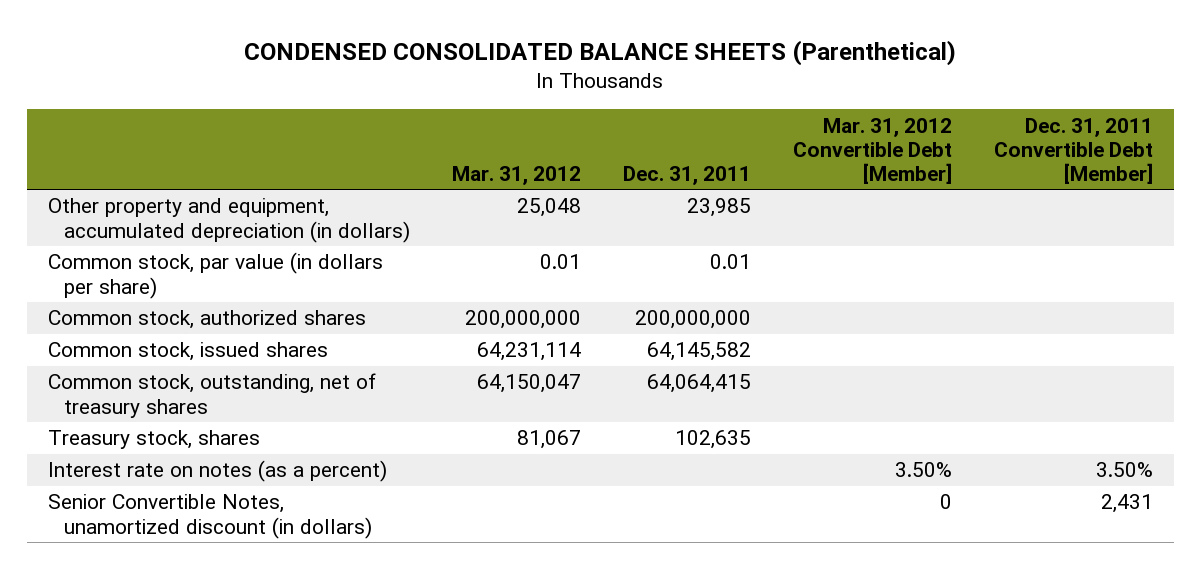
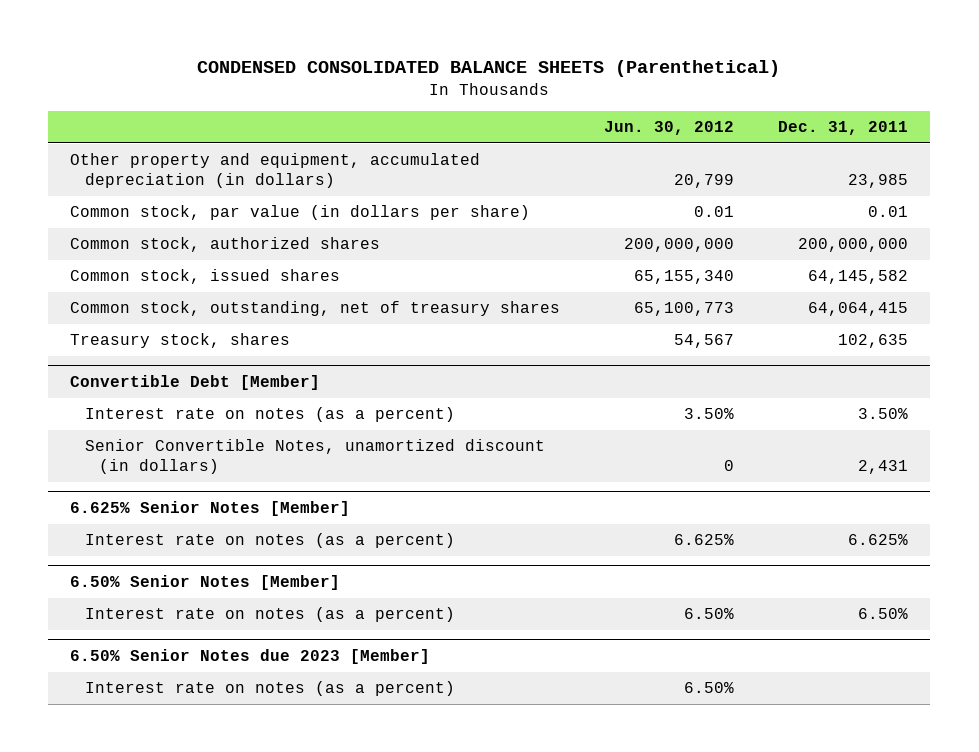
[452,166,582,186] Mar. 31, 2012 -> none
[793,117,953,185] Mar. 31, 2012 Convertible Debt [Member] -> none
[993,117,1153,185] Dec. 31, 2011 Convertible Debt [Member] -> none
none -> [604,121,735,136] Jun. 30, 2012
none -> [70,375,321,391] Convertible Debt [Member]
none -> [84,407,455,423] Interest rate on notes (as a percent)
none -> [84,439,545,474] Senior Convertible Notes, unamortized discount (in dollars)
none -> [70,501,351,517] 6.625% Senior Notes [Member]
none -> [84,533,455,549] Interest rate on notes (as a percent)
none -> [70,575,341,591] 6.50% Senior Notes [Member]
none -> [84,607,455,623] Interest rate on notes (as a percent)
none -> [70,649,431,665] 6.50% Senior Notes due 2023 [Member]
[47,494,373,539] Senior Convertible Notes, unamortized discount (in dollars) -> none

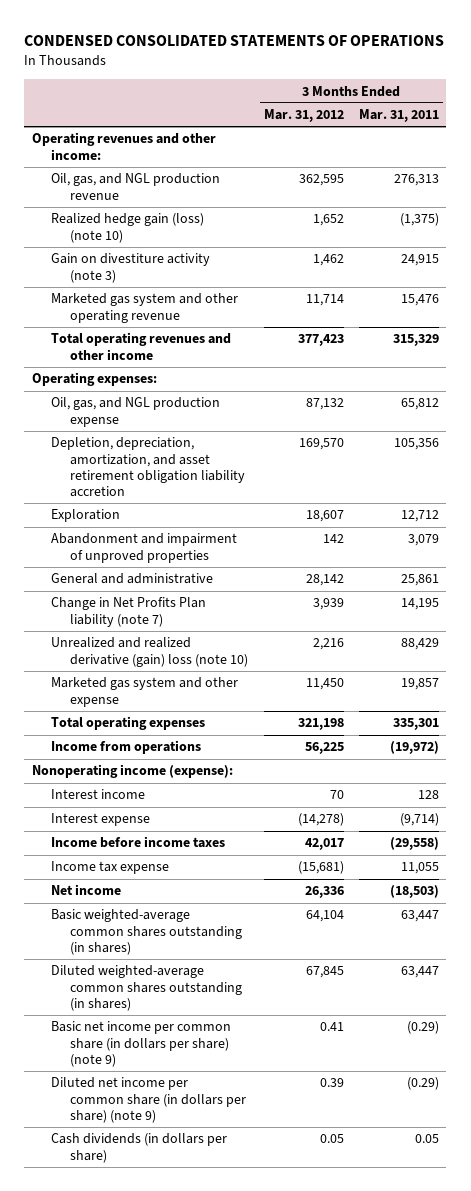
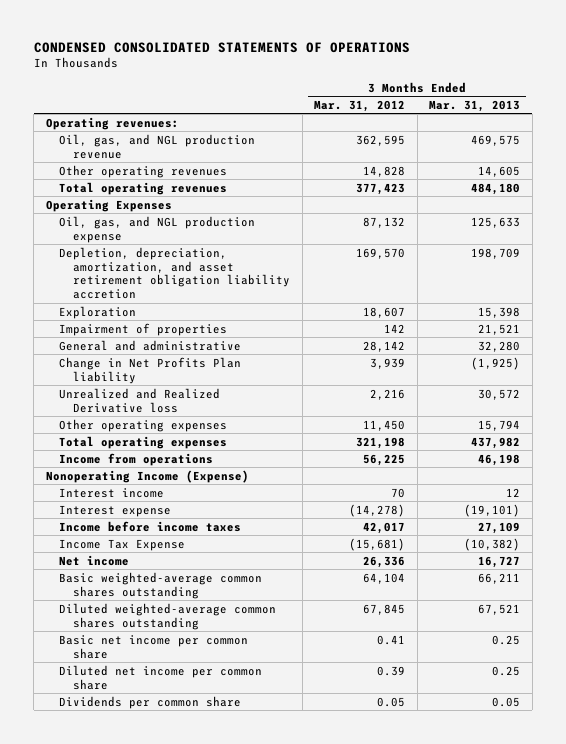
[358,109,439,123] Mar. 31, 2011 -> none
none -> [429,99,521,112] Mar. 31, 2013
[31,132,216,160] Operating revenues and other income: -> [45,116,179,130] Operating revenues:
[51,213,205,243] Realized hedge gain (loss) (note 10) -> none
[51,253,211,283] Gain on divestiture activity (note 3) -> none
[51,293,239,323] Marketed gas system and other operating revenue -> none
none -> [59,164,228,178] Other operating revenues
[51,332,232,360] Total operating revenues and other income -> [59,181,228,195] Total operating revenues
[31,372,157,387] Operating expenses: -> [45,198,172,212] Operating Expenses
[51,533,238,563] Abandonment and impairment of unproved properties -> [59,322,228,336] Impairment of properties
[51,597,207,627] Change in Net Profits Plan liability (note 7) -> [59,356,242,384] Change in Net Profits Plan liability
[51,637,249,667] Unrealized and realized derivative (gain) loss (note 10) -> [59,387,221,413] Unrealized and Realized Derivative loss
[51,677,239,707] Marketed gas system and other expense -> [59,418,228,432] Other operating expenses
[31,764,233,779] Nonoperating income (expense): -> [45,469,249,483] Nonoperating Income (Expense)
[51,861,170,875] Income tax expense -> [59,538,186,551] Income Tax Expense
[51,909,243,955] Basic weighted-average common shares outstanding (in shares) -> [59,571,263,599] Basic weighted-average common shares outstanding
[51,965,243,1011] Diluted weighted-average common shares outstanding (in shares) -> [59,602,277,630] Diluted weighted-average common shares outstanding
[51,1021,232,1067] Basic net income per common share (in dollars per share) (note 9) -> [59,634,249,659] Basic net income per common share
[51,1077,247,1123] Diluted net income per common share (in dollars per share) (note 9) -> [59,664,263,690] Diluted net income per common share
[51,1133,228,1163] Cash dividends (in dollars per share) -> [59,695,242,709] Dividends per common share

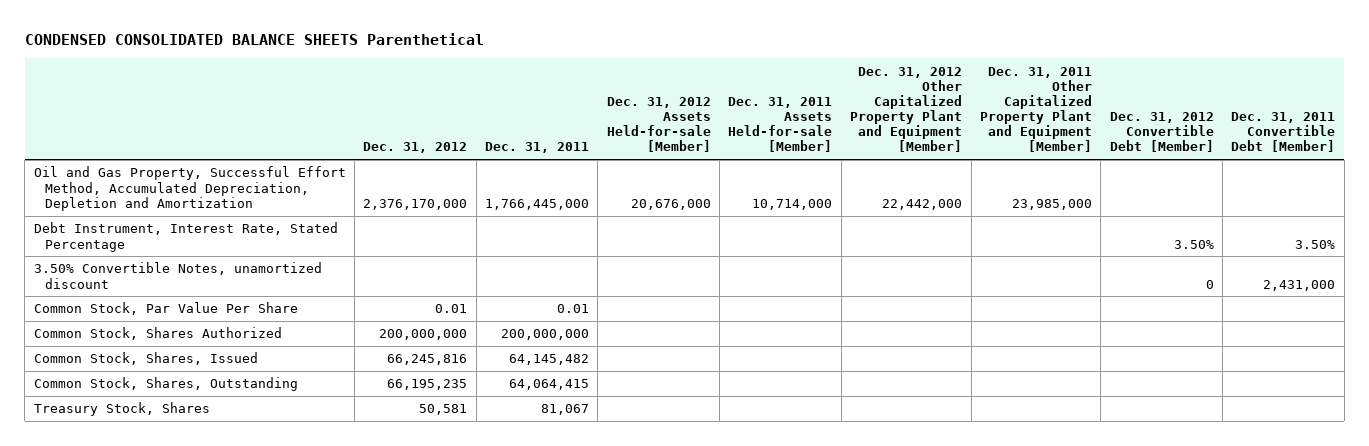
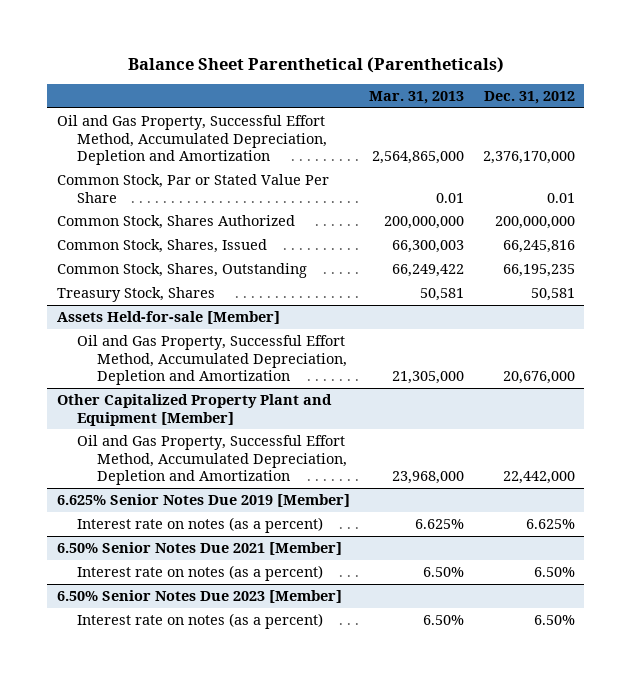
[24,33,484,46] CONDENSED CONSOLIDATED BALANCE SHEETS Parenthetical -> [127,56,504,73] Balance Sheet Parenthetical (Parentheticals)
[485,142,590,154] Dec. 31, 2011 -> none
[606,96,711,153] Dec. 31, 2012 Assets Held-for-sale [Member] -> none
[728,96,833,153] Dec. 31, 2011 Assets Held-for-sale [Member] -> none
[850,66,963,153] Dec. 31, 2012 Other Capitalized Property Plant and Equipment [Member] -> none
[979,66,1092,153] Dec. 31, 2011 Other Capitalized Property Plant and Equipment [Member] -> none
[1109,112,1214,153] Dec. 31, 2012 Convertible Debt [Member] -> none
[1231,112,1336,153] Dec. 31, 2011 Convertible Debt [Member] -> none
none -> [368,91,464,105] Mar. 31, 2013
[33,222,338,252] Debt Instrument, Interest Rate, Stated Percentage -> none
[33,262,322,289] 3.50% Convertible Notes, unamortized discount -> none
[33,302,298,316] Common Stock, Par Value Per Share -> [56,173,329,203] Common Stock, Par or Stated Value Per Share
none -> [56,310,280,324] Assets Held-for-sale [Member]
none -> [76,334,348,386] Oil and Gas Property, Successful Effort Method, Accumulated Depreciation, Depletion and Amortization
none -> [56,393,332,426] Other Capitalized Property Plant and Equipment [Member]
none -> [76,434,348,486] Oil and Gas Property, Successful Effort Method, Accumulated Depreciation, Depletion and Amortization
none -> [56,493,350,507] 6.625% Senior Notes Due 2019 [Member]
none -> [76,516,323,533] Interest rate on notes (as a percent)
none -> [56,541,342,555] 6.50% Senior Notes Due 2021 [Member]
none -> [76,564,323,581] Interest rate on notes (as a percent)
none -> [56,589,342,603] 6.50% Senior Notes Due 2023 [Member]
none -> [76,612,323,629] Interest rate on notes (as a percent)

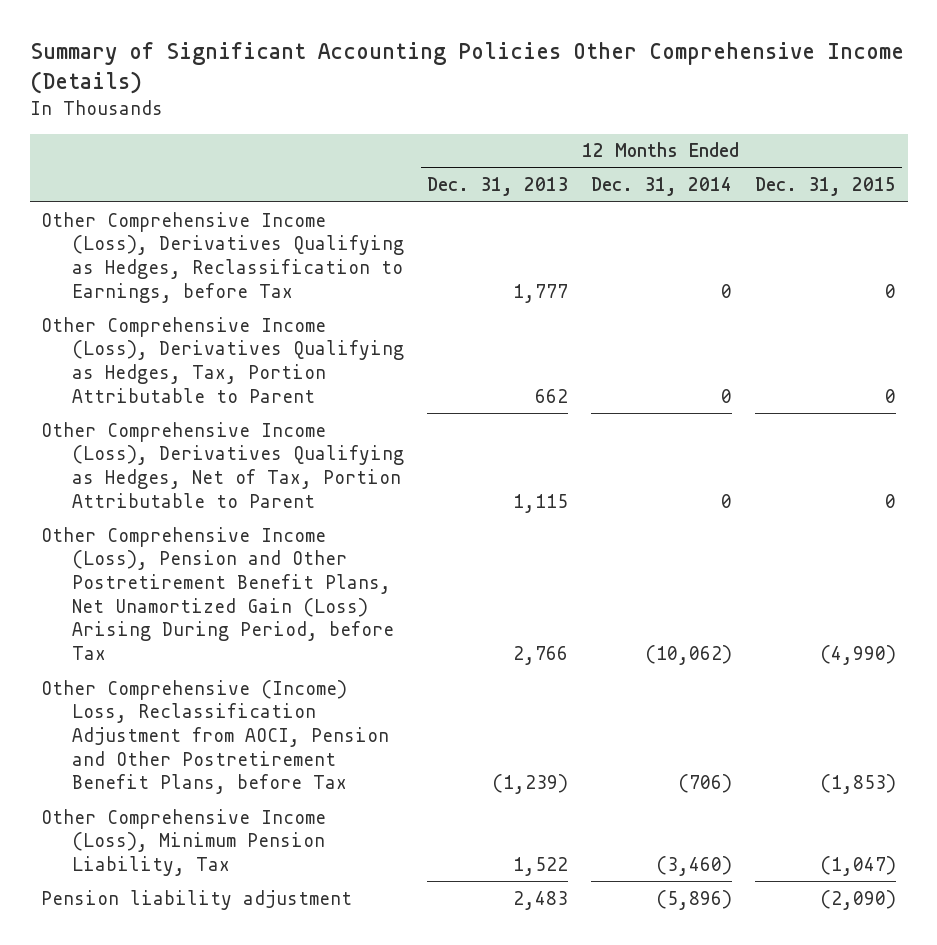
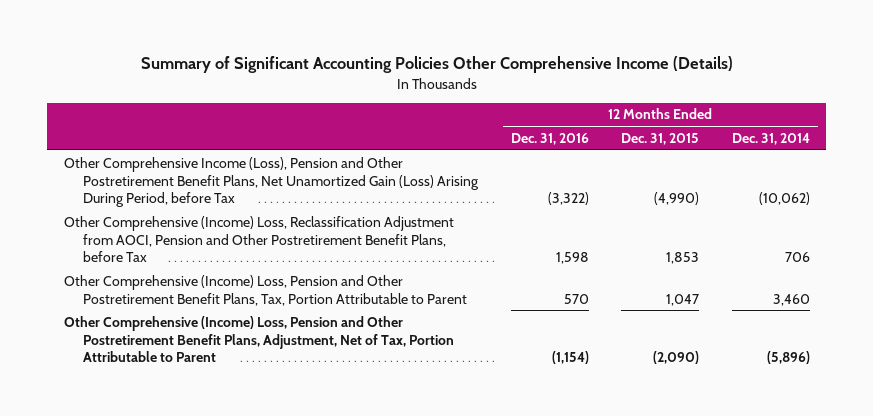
[426,177,568,197] Dec. 31, 2013 -> none
none -> [510,132,589,145] Dec. 31, 2016
[41,211,404,303] Other Comprehensive Income (Loss), Derivatives Qualifying as Hedges, Reclassification to Earnings, before Tax -> none
[41,316,404,403] Other Comprehensive Income (Loss), Derivatives Qualifying as Hedges, Tax, Portion Attributable to Parent -> none
[41,421,404,508] Other Comprehensive Income (Loss), Derivatives Qualifying as Hedges, Net of Tax, Portion Attributable to Parent -> none
[677,774,732,794] (706) -> [784,252,810,263] 706
[820,774,897,795] (1,853) -> [666,252,700,265] 1,853
[41,808,327,877] Other Comprehensive Income (Loss), Minimum Pension Liability, Tax -> [63,274,468,306] Other Comprehensive (Income) Loss, Pension and Other Postretirement Benefit Plans, Tax, Portion Attributable to Parent
[655,856,732,877] (3,460) -> [772,293,810,306] 3,460
[820,856,897,877] (1,047) -> [666,293,700,306] 1,047
[41,889,353,910] Pension liability adjustment -> [63,315,455,363] Other Comprehensive (Income) Loss, Pension and Other Postretirement Benefit Plans, Adjustment, Net of Tax, Portion Attributable to Parent

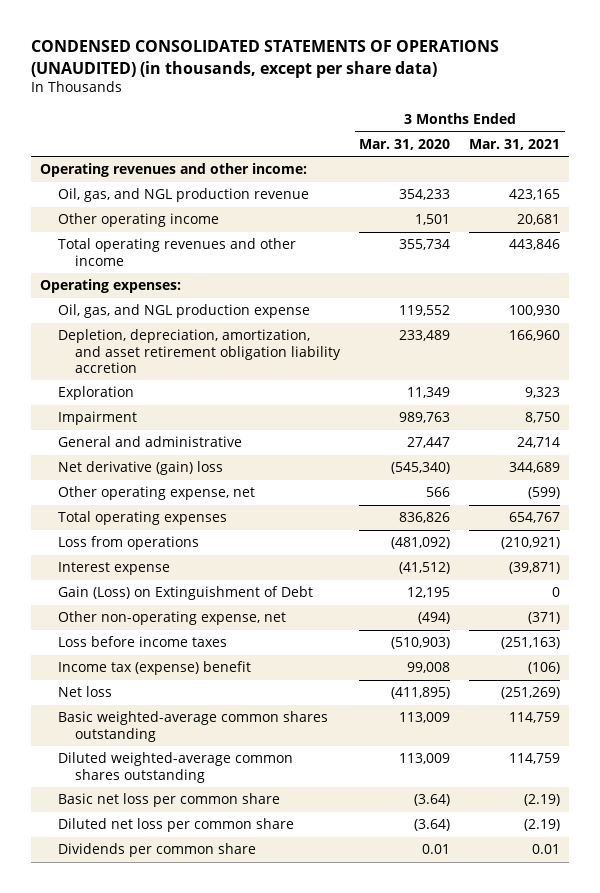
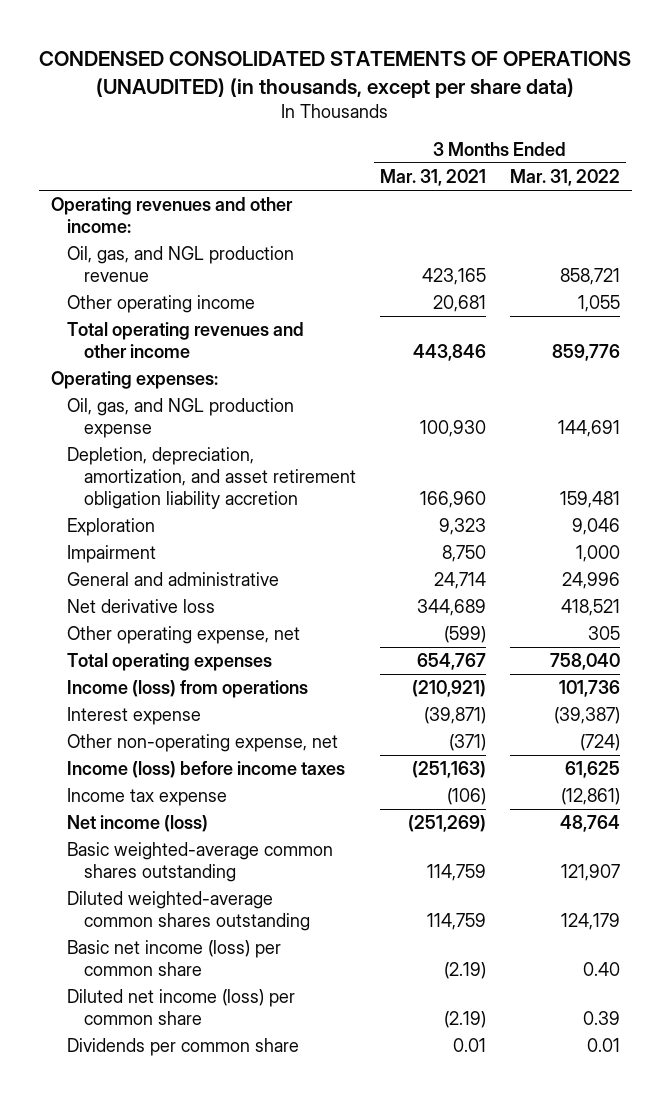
[359,138,451,150] Mar. 31, 2020 -> none
none -> [510,168,621,186] Mar. 31, 2022
[57,461,223,476] Net derivative (gain) loss -> [67,599,216,614] Net derivative loss
[57,536,199,551] Loss from operations -> [67,680,309,699] Income (loss) from operations
[57,586,313,601] Gain (Loss) on Extinguishment of Debt -> none
[57,636,227,648] Loss before income taxes -> [67,761,346,779] Income (loss) before income taxes
[57,661,251,676] Income tax (expense) benefit -> [67,788,228,807] Income tax expense
[57,686,112,698] Net loss -> [67,815,209,833] Net income (loss)
[57,793,280,808] Basic net loss per common share -> [67,940,282,976] Basic net income (loss) per common share
[57,818,294,833] Diluted net loss per common share -> [67,989,296,1025] Diluted net income (loss) per common share

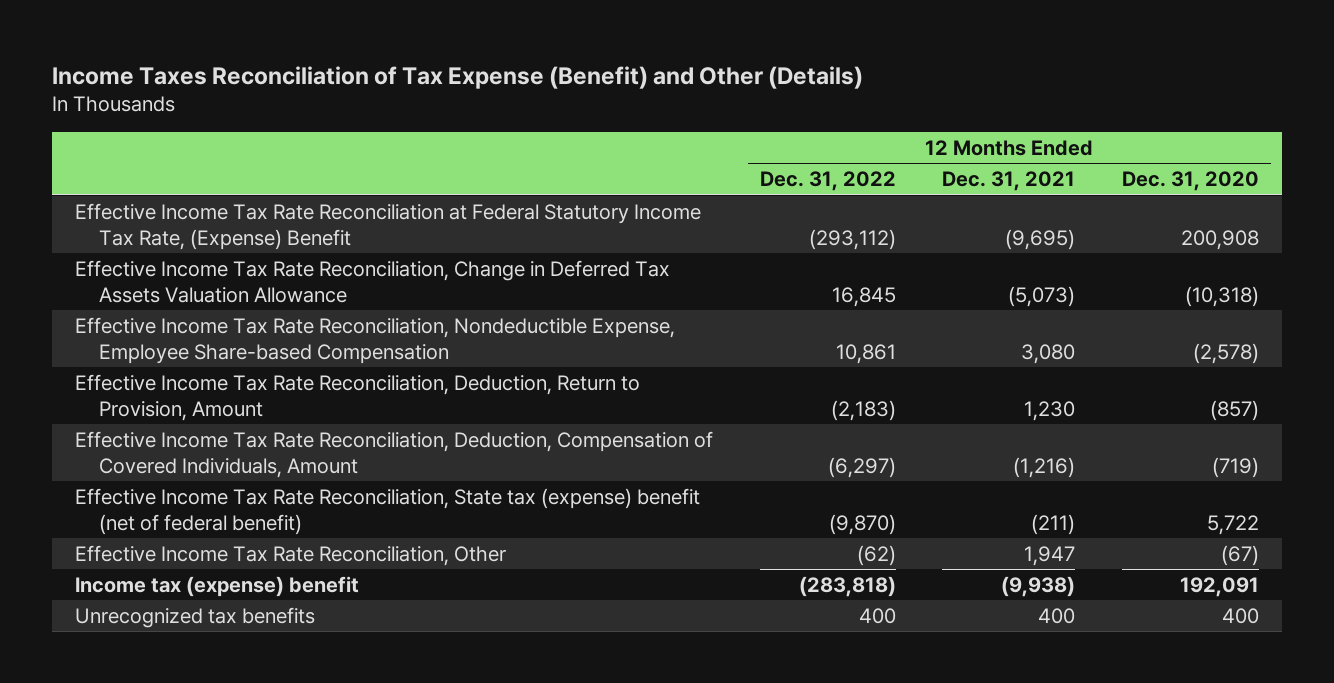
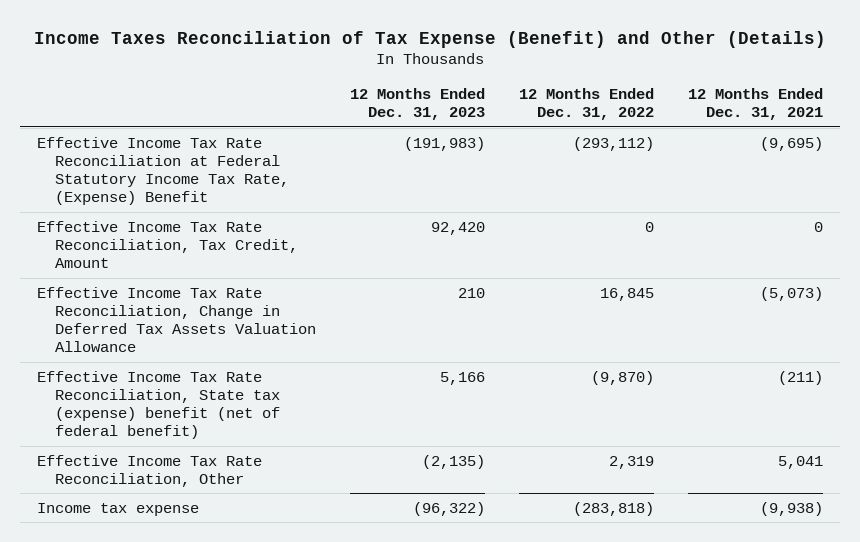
[1121,171,1259,192] Dec. 31, 2020 -> none
none -> [349,88,485,121] 12 Months Ended Dec. 31, 2023
none -> [36,220,298,269] Effective Income Tax Rate Reconciliation, Tax Credit, Amount
[75,316,676,364] Effective Income Tax Rate Reconciliation, Nondeductible Expense, Employee Share-based Compensation -> none
[75,373,641,421] Effective Income Tax Rate Reconciliation, Deduction, Return to Provision, Amount -> none
[75,430,714,478] Effective Income Tax Rate Reconciliation, Deduction, Compensation of Covered Individuals, Amount -> none
[75,606,316,628] Unrecognized tax benefits -> none
[856,544,896,566] (62) -> [608,455,654,469] 2,319
[1024,545,1076,566] 1,947 -> [777,455,823,469] 5,041
[75,575,360,597] Income tax (expense) benefit -> [36,502,199,516] Income tax expense

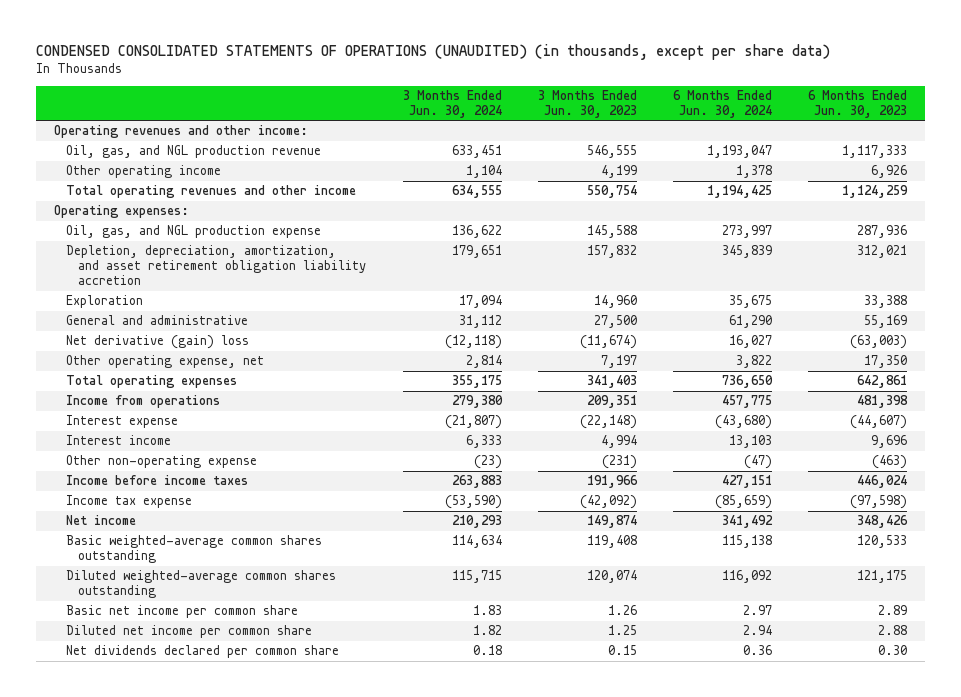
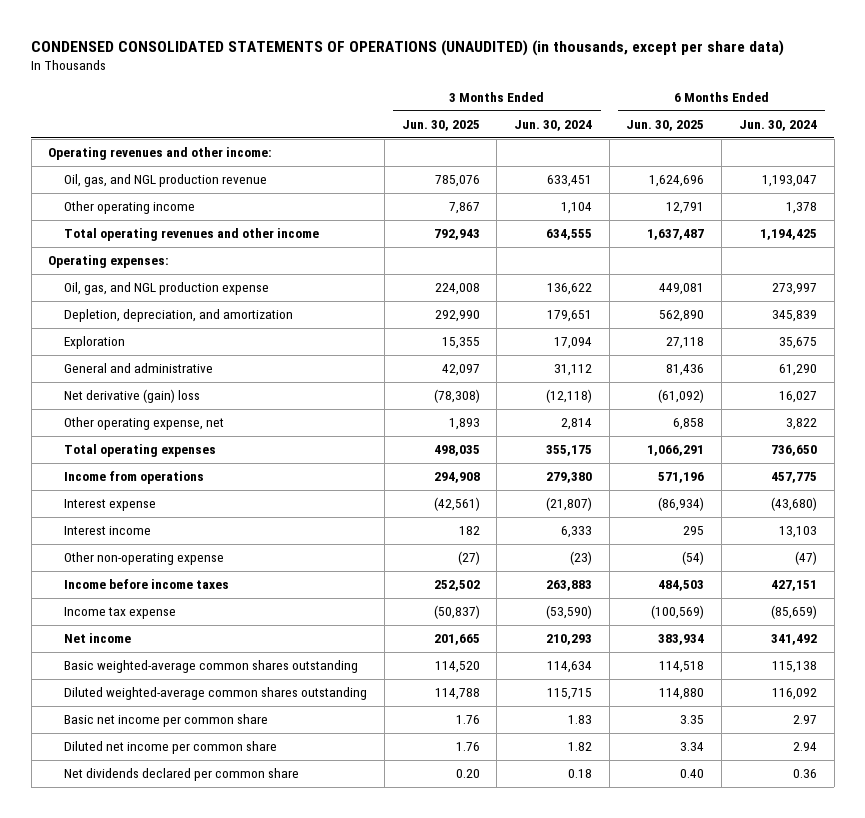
[537,89,637,118] 3 Months Ended Jun. 30, 2023 -> none
[808,89,908,118] 6 Months Ended Jun. 30, 2023 -> none
none -> [401,120,480,132] Jun. 30, 2025
none -> [626,120,705,132] Jun. 30, 2025
[66,245,367,286] Depletion, depreciation, amortization, and asset retirement obligation liability accretion -> [64,309,294,323] Depletion, depreciation, and amortization

